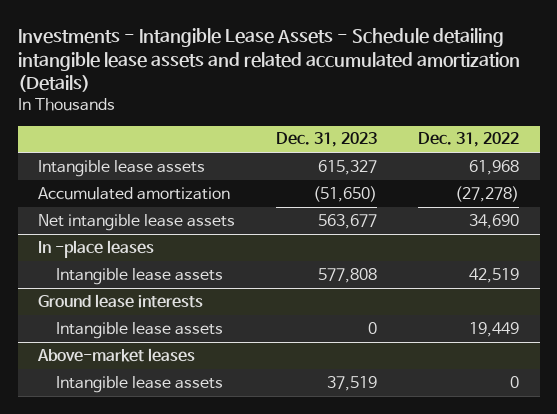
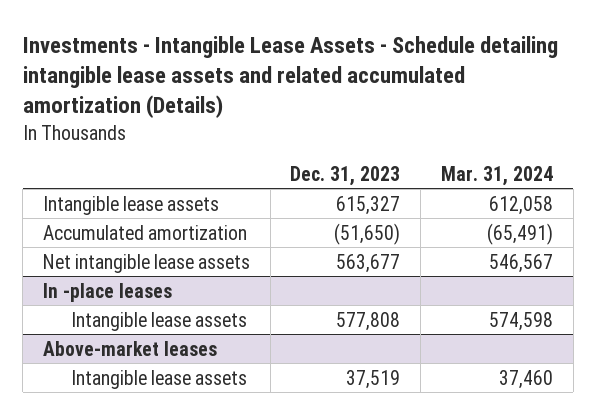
[418,132,520,148] Dec. 31, 2022 -> none
none -> [440,165,553,186] Mar. 31, 2024
[38,293,204,308] Ground lease interests -> none
[55,321,223,339] Intangible lease assets -> none

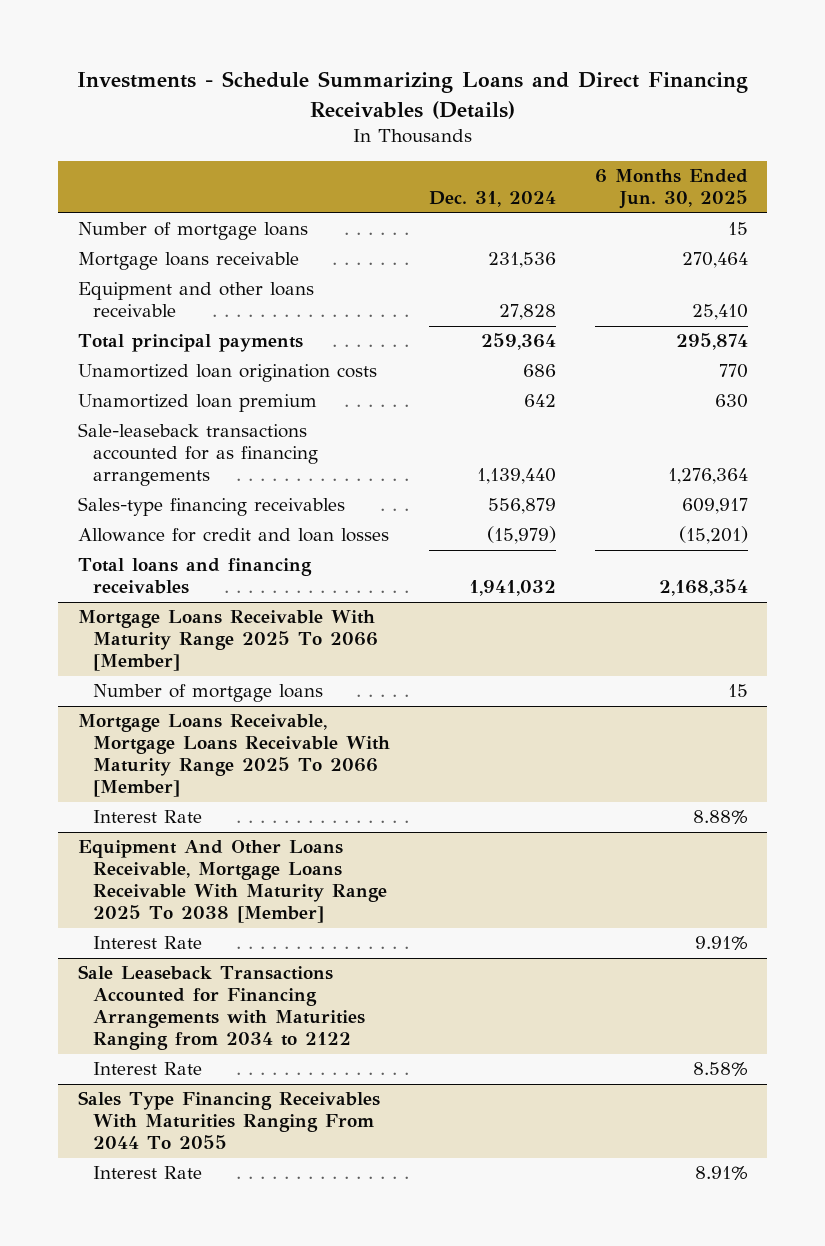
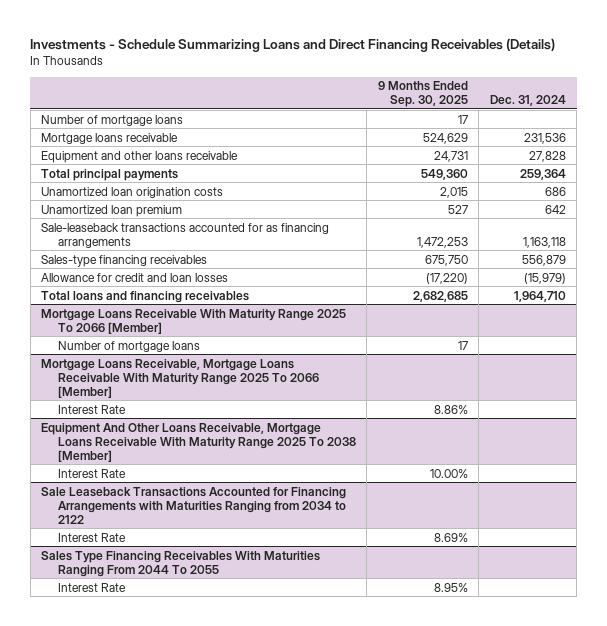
[594,169,748,210] 6 Months Ended Jun. 30, 2025 -> none
none -> [377,81,468,108] 9 Months Ended Sep. 30, 2025
[476,468,556,485] 1,139,440 -> [522,236,566,248] 1,163,118
[468,580,556,597] 1,941,032 -> [513,290,566,302] 1,964,710

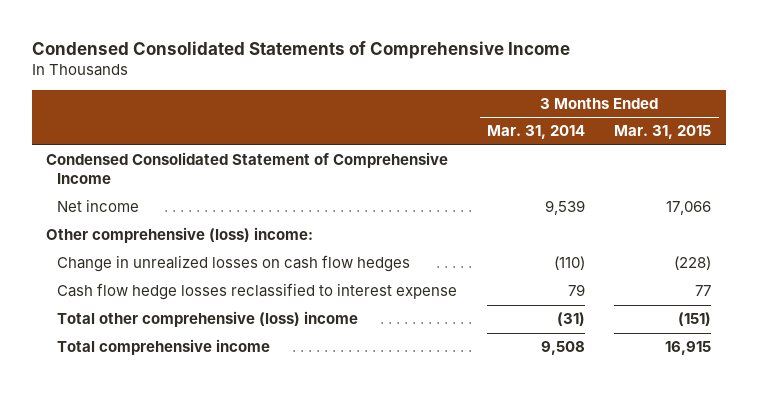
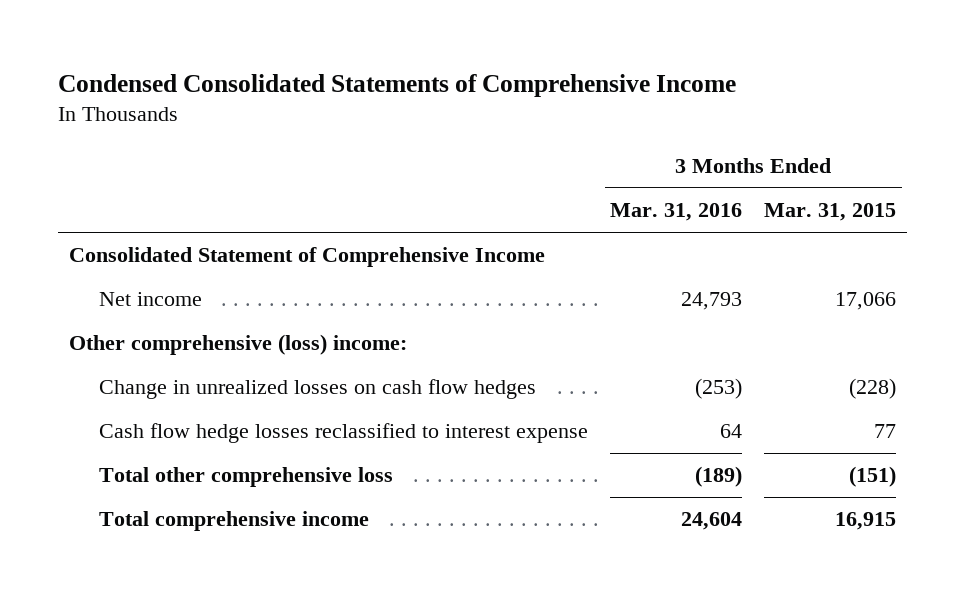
[486,125,585,140] Mar. 31, 2014 -> none
none -> [610,203,743,222] Mar. 31, 2016
[46,152,449,185] Condensed Consolidated Statement of Comprehensive Income -> [68,247,545,268] Consolidated Statement of Comprehensive Income
[57,311,359,328] Total other comprehensive (loss) income -> [99,467,394,488] Total other comprehensive loss

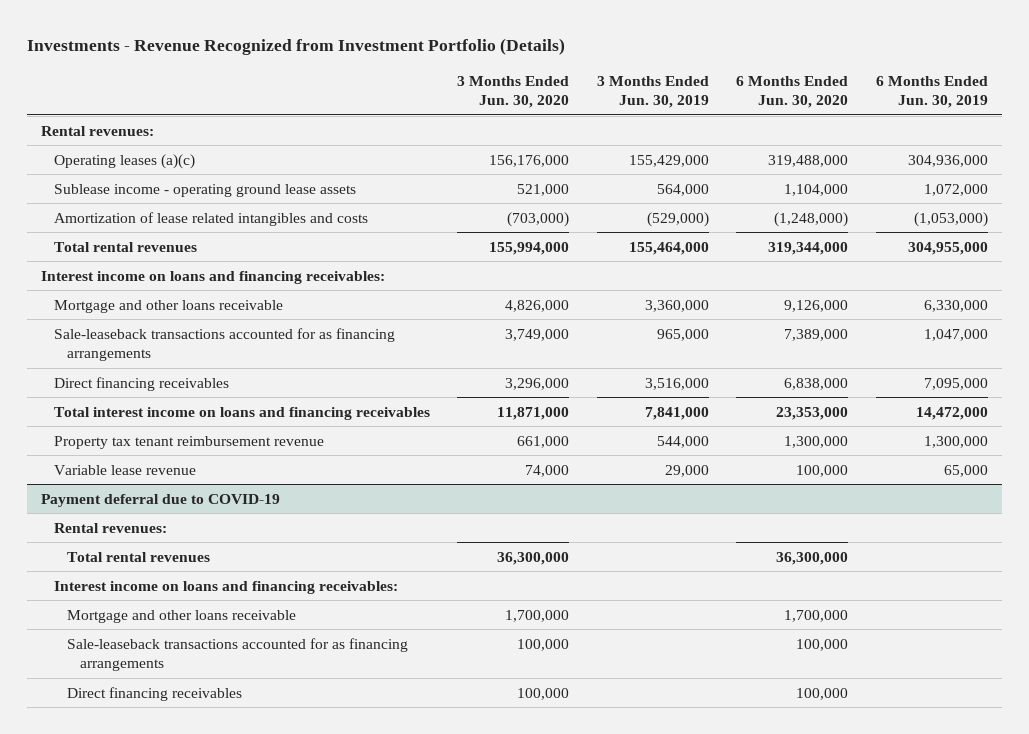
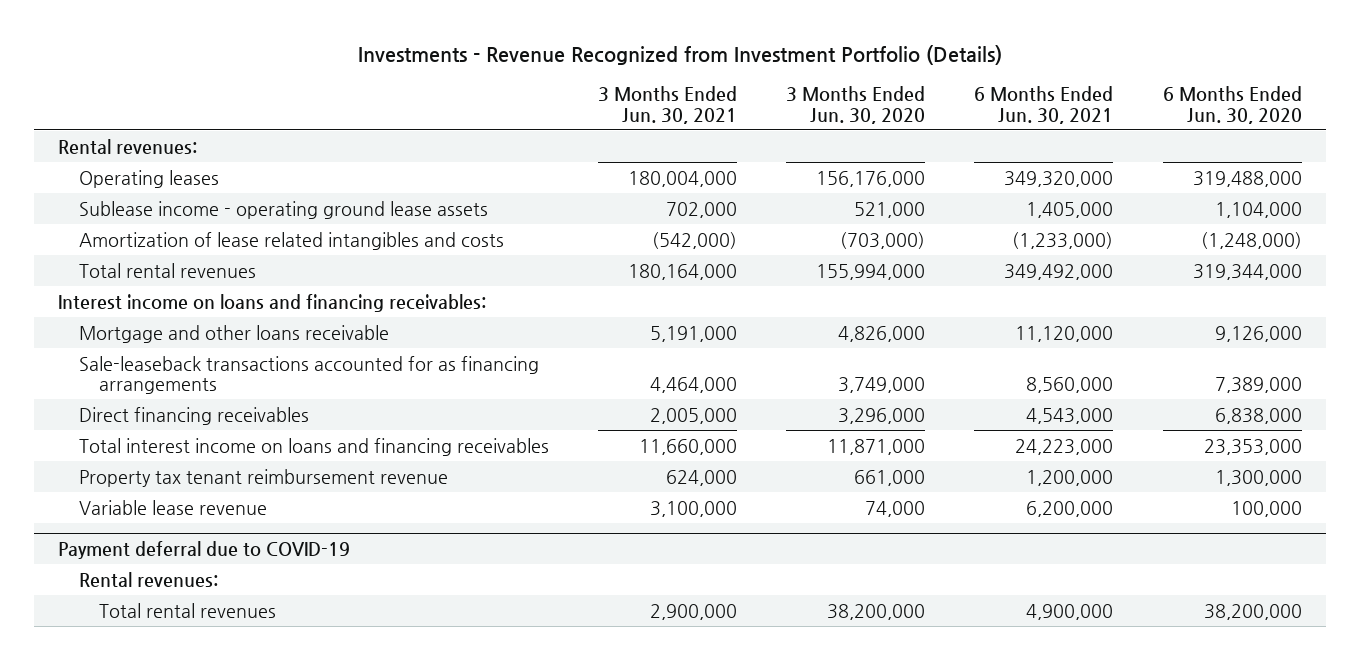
[596,75,709,109] 3 Months Ended Jun. 30, 2019 -> none
[875,75,988,109] 6 Months Ended Jun. 30, 2019 -> none
none -> [597,86,737,124] 3 Months Ended Jun. 30, 2021
none -> [974,86,1114,124] 6 Months Ended Jun. 30, 2021
[53,153,195,169] Operating leases (a)(c) -> [78,169,219,188] Operating leases
[53,580,398,594] Interest income on loans and financing receivables: -> none
[67,609,297,623] Mortgage and other loans receivable -> none
[67,637,409,672] Sale-leaseback transactions accounted for as financing arrangements -> none
[67,686,243,701] Direct financing receivables -> none
[497,551,570,565] 36,300,000 -> [827,603,926,620] 38,200,000
[776,551,849,565] 36,300,000 -> [1203,603,1302,620] 38,200,000

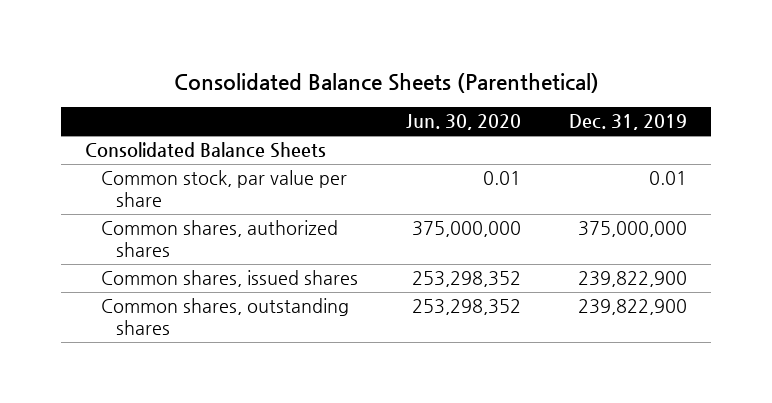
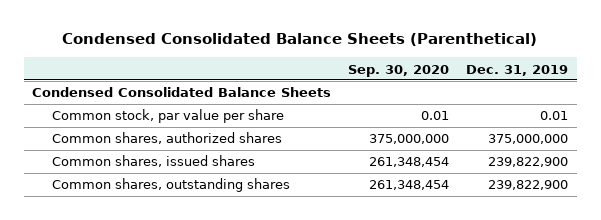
[173,73,599,94] Consolidated Balance Sheets (Parenthetical) -> [62,33,538,47] Condensed Consolidated Balance Sheets (Parenthetical)
[405,114,521,131] Jun. 30, 2020 -> none
none -> [348,64,450,77] Sep. 30, 2020
[85,142,327,159] Consolidated Balance Sheets -> [32,87,332,98] Condensed Consolidated Balance Sheets

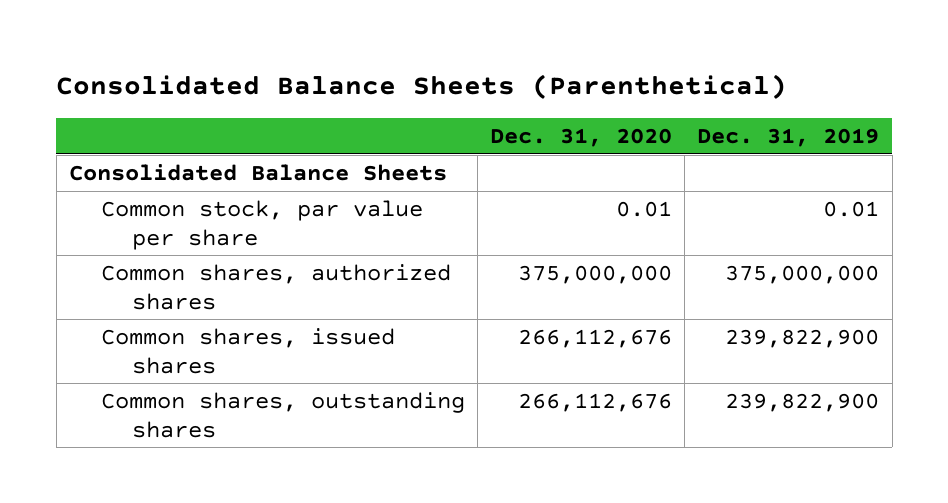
[62,33,538,47] Condensed Consolidated Balance Sheets (Parenthetical) -> [56,73,788,99] Consolidated Balance Sheets (Parenthetical)
[348,64,450,77] Sep. 30, 2020 -> none
none -> [490,128,673,148] Dec. 31, 2020
[32,87,332,98] Condensed Consolidated Balance Sheets -> [69,163,448,181] Consolidated Balance Sheets

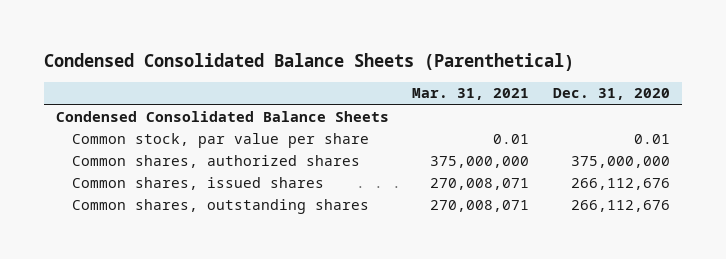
[56,73,788,99] Consolidated Balance Sheets (Parenthetical) -> [44,52,575,71] Condensed Consolidated Balance Sheets (Parenthetical)
[697,128,880,148] Dec. 31, 2019 -> none
none -> [412,88,530,101] Mar. 31, 2021
[69,163,448,181] Consolidated Balance Sheets -> [55,110,389,122] Condensed Consolidated Balance Sheets

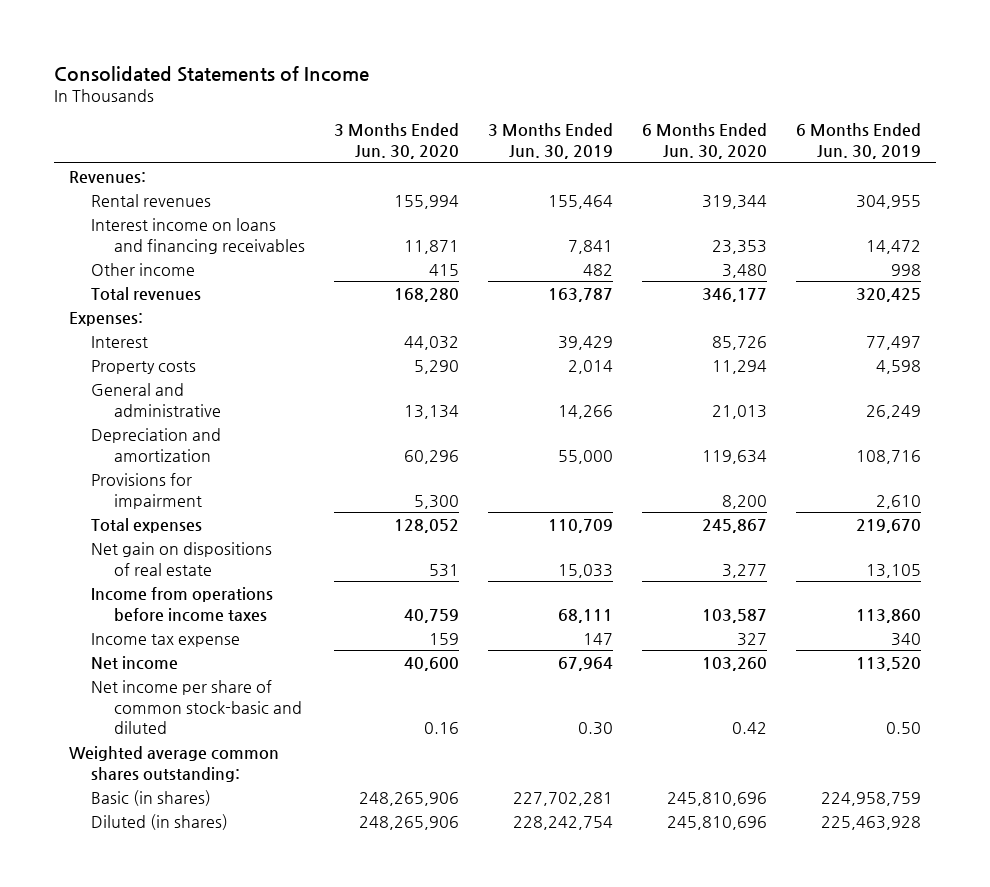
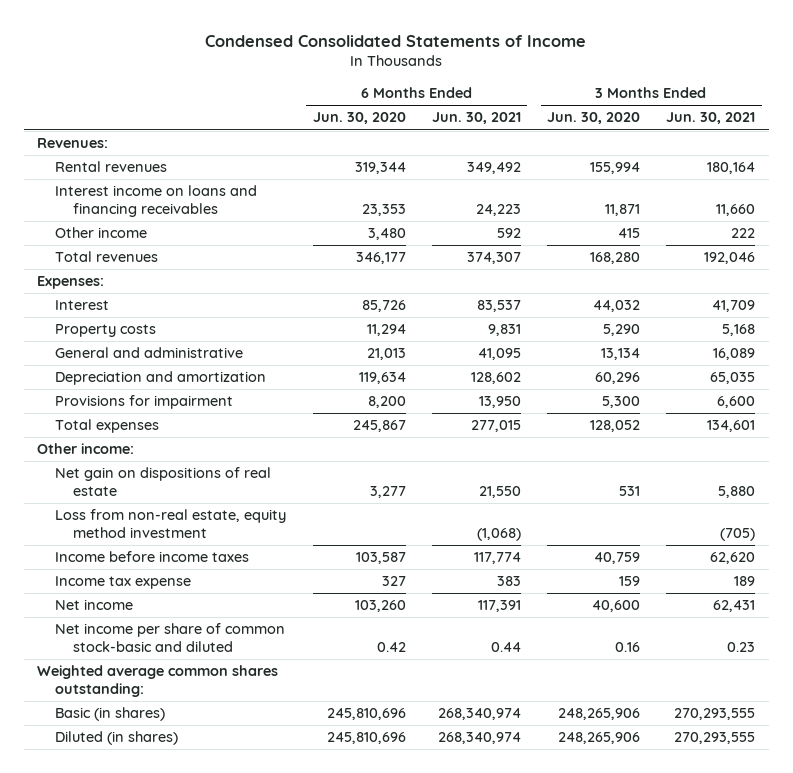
[54,65,370,82] Consolidated Statements of Income -> [205,34,587,47] Condensed Consolidated Statements of Income
[487,123,613,160] 3 Months Ended Jun. 30, 2019 -> none
[796,123,922,160] 6 Months Ended Jun. 30, 2019 -> none
none -> [431,112,521,125] Jun. 30, 2021
none -> [666,112,756,125] Jun. 30, 2021
none -> [37,443,135,455] Other income:
none -> [55,509,287,538] Loss from non-real estate, equity method investment
[91,586,274,622] Income from operations before income taxes -> [55,551,250,563] Income before income taxes

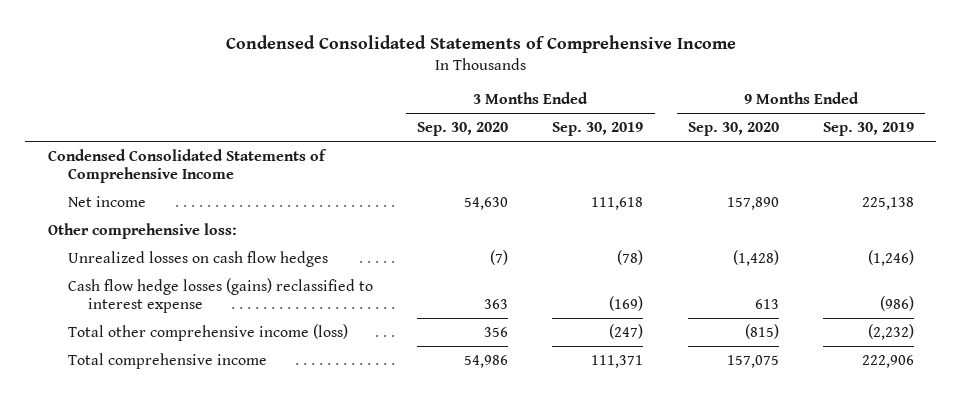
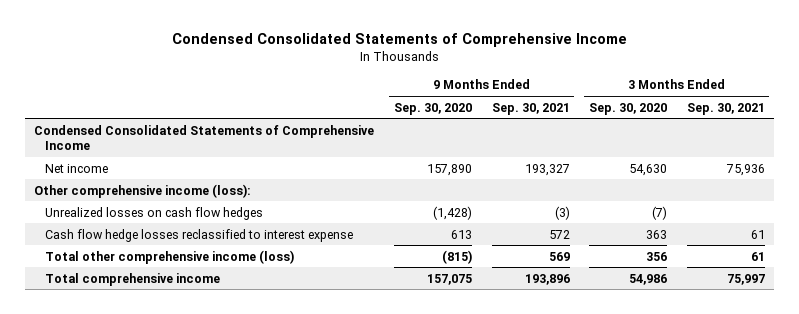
[552,121,644,136] Sep. 30, 2019 -> none
[822,121,914,136] Sep. 30, 2019 -> none
none -> [491,102,570,115] Sep. 30, 2021
none -> [686,102,765,115] Sep. 30, 2021
[47,222,237,239] Other comprehensive loss: -> [34,183,252,198] Other comprehensive income (loss):
[68,277,374,313] Cash flow hedge losses (gains) reclassified to interest expense -> [44,228,353,242] Cash flow hedge losses reclassified to interest expense

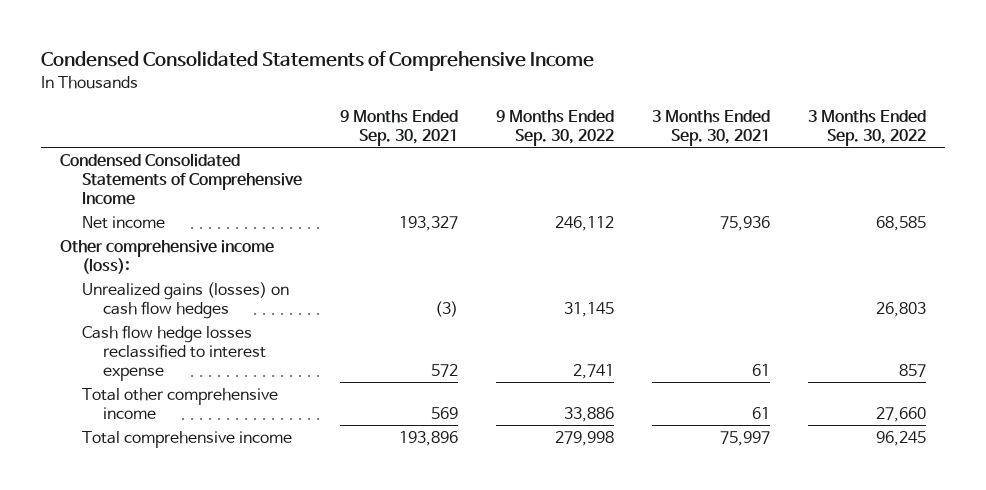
[393,102,472,115] Sep. 30, 2020 -> none
[589,102,668,115] Sep. 30, 2020 -> none
none -> [495,109,614,146] 9 Months Ended Sep. 30, 2022
none -> [808,109,927,146] 3 Months Ended Sep. 30, 2022
[44,206,263,220] Unrealized losses on cash flow hedges -> [81,281,289,319] Unrealized gains (losses) on cash flow hedges
[44,249,294,264] Total other comprehensive income (loss) -> [81,387,278,419] Total other comprehensive income

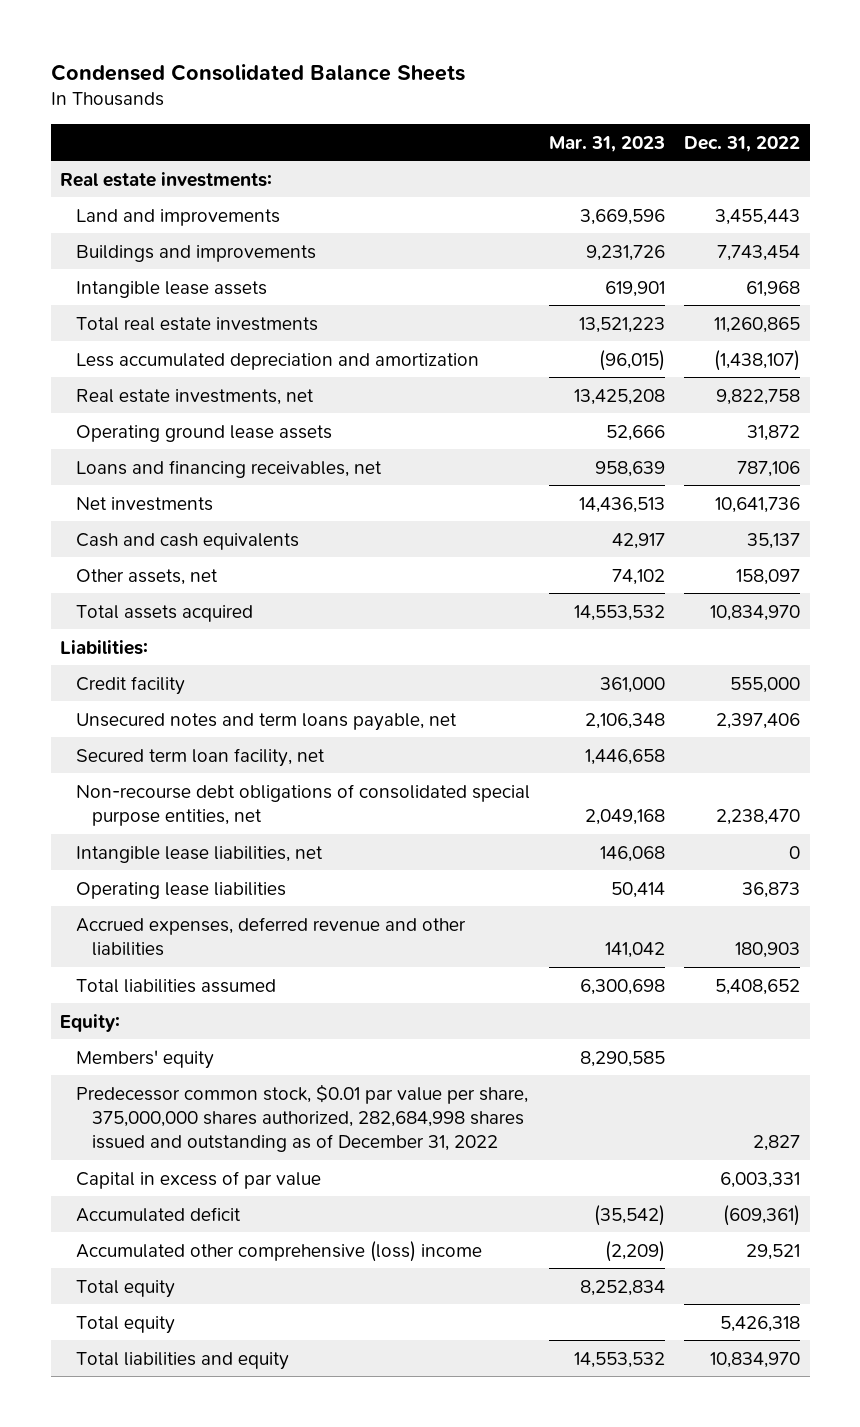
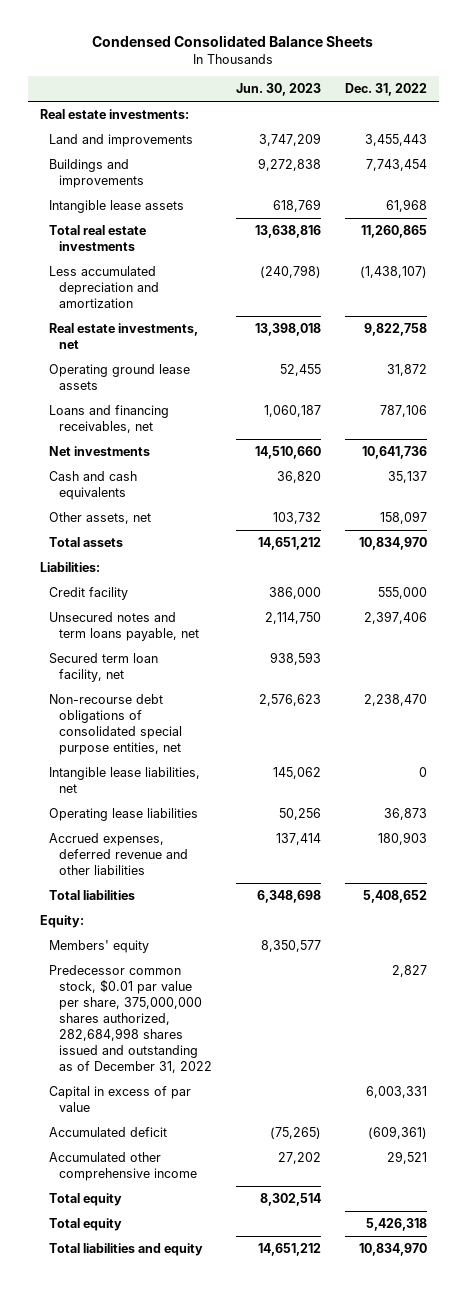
[549,135,666,152] Mar. 31, 2023 -> none
none -> [235,83,321,97] Jun. 30, 2023
[76,604,254,622] Total assets acquired -> [49,537,124,548] Total assets
[76,978,277,993] Total liabilities assumed -> [49,890,136,901] Total liabilities
[76,1240,483,1262] Accumulated other comprehensive (loss) income -> [49,1152,197,1182] Accumulated other comprehensive income

